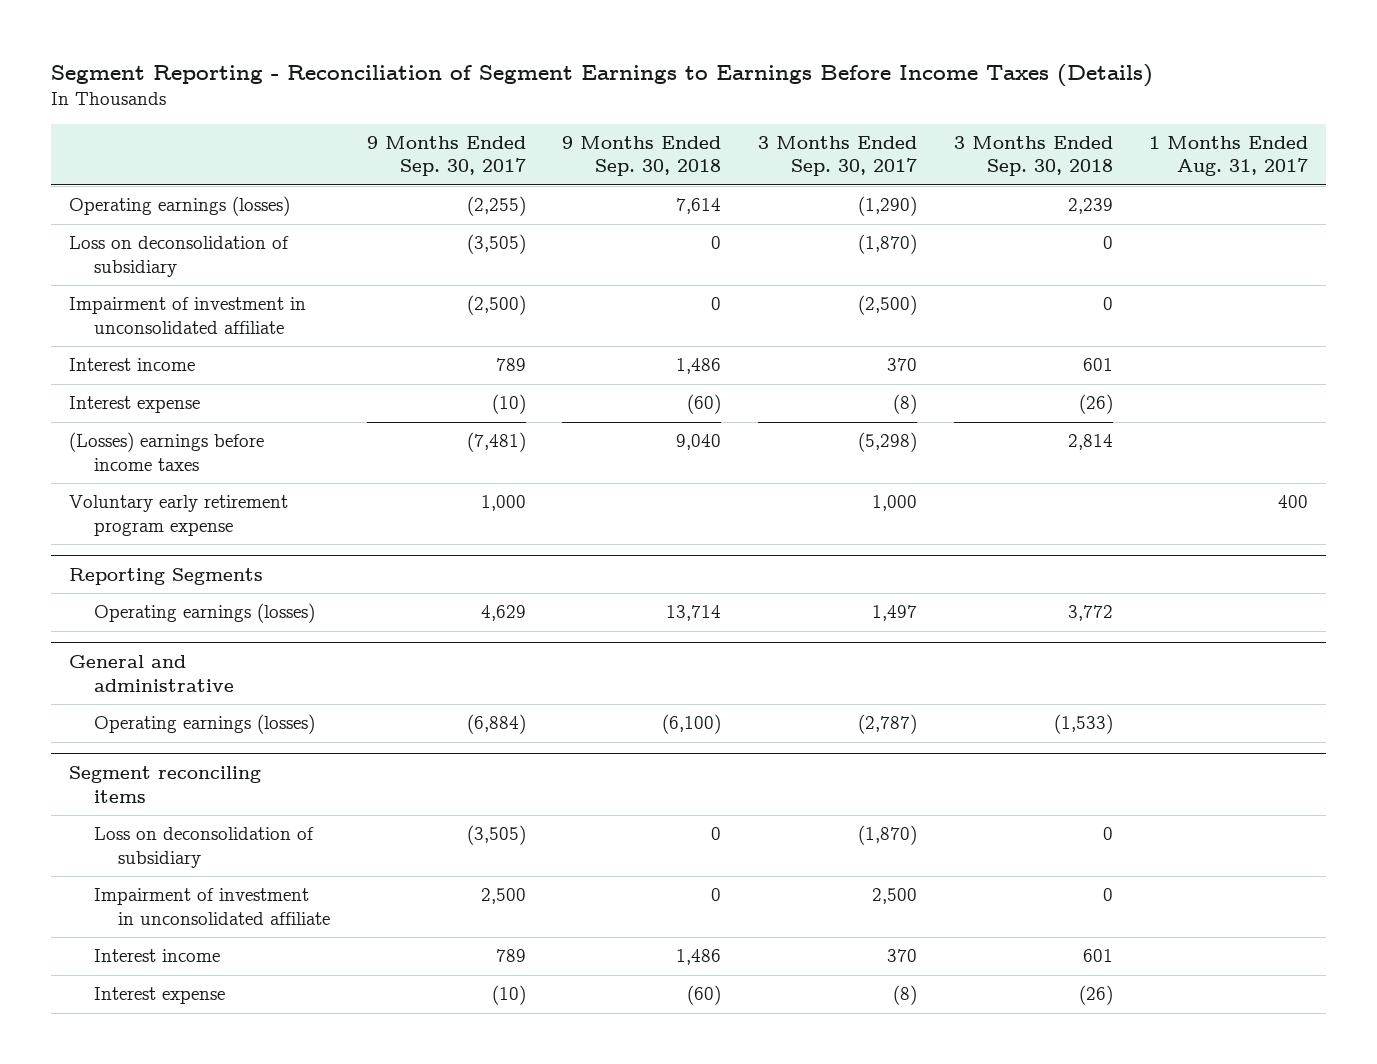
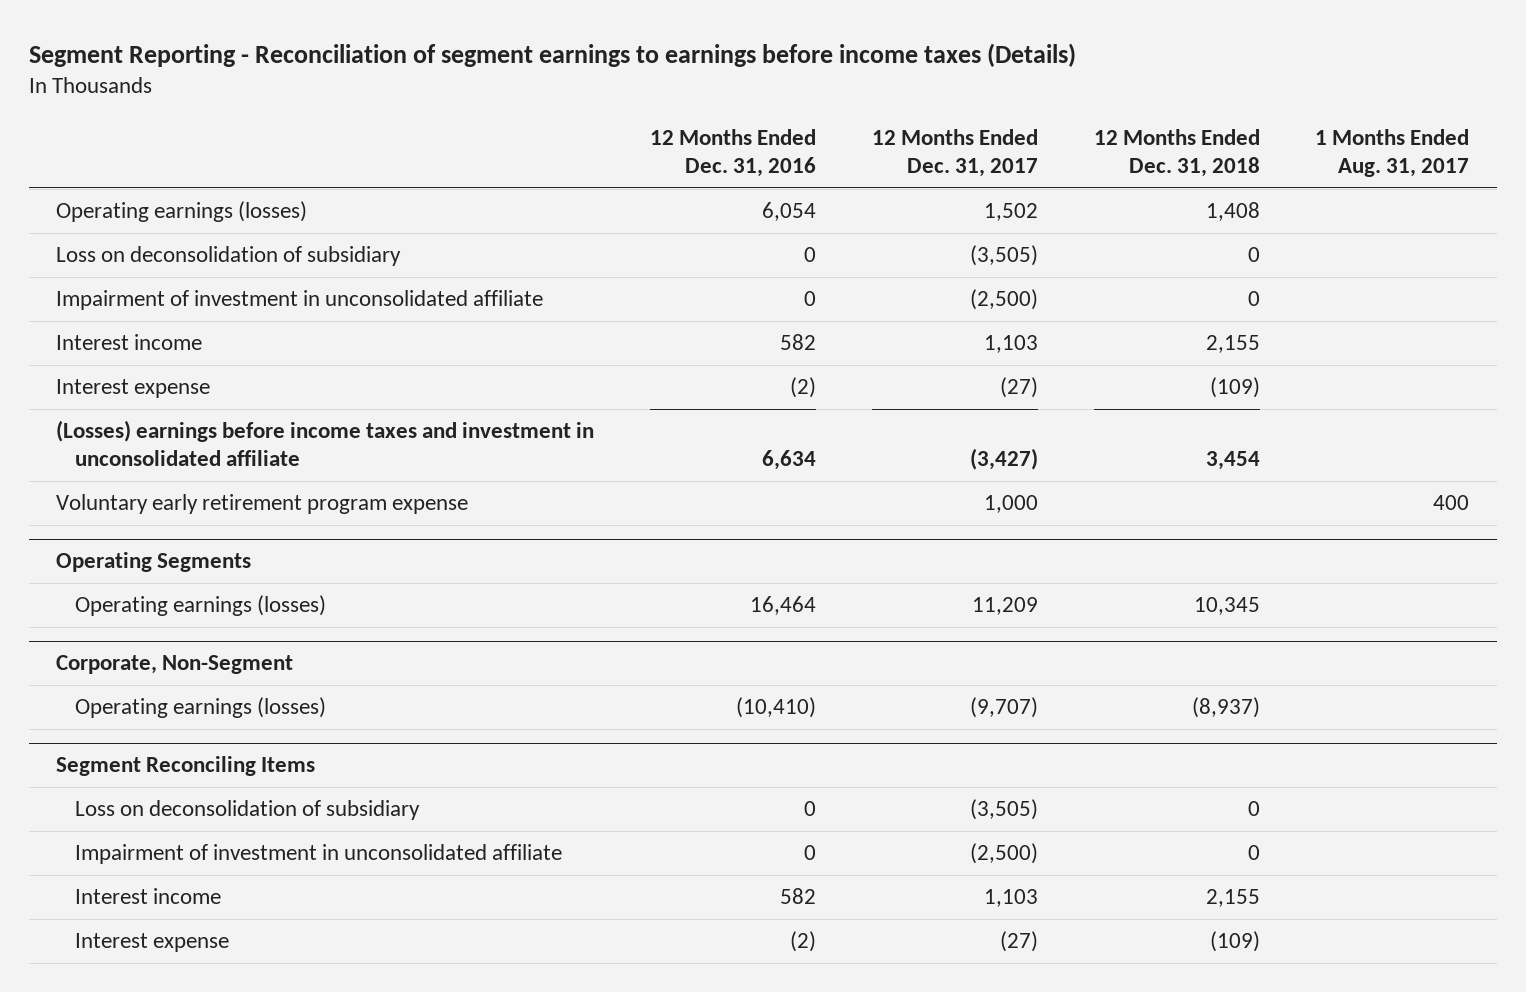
[50,63,1153,87] Segment Reporting - Reconciliation of Segment Earnings to Earnings Before Income Taxes (Details) -> [28,43,1076,68] Segment Reporting - Reconciliation of segment earnings to earnings before income taxes (Details)
[366,135,526,177] 9 Months Ended Sep. 30, 2017 -> none
[562,135,722,177] 9 Months Ended Sep. 30, 2018 -> none
[757,135,917,177] 3 Months Ended Sep. 30, 2017 -> none
[953,135,1113,177] 3 Months Ended Sep. 30, 2018 -> none
none -> [650,129,817,178] 12 Months Ended Dec. 31, 2016
none -> [871,129,1038,178] 12 Months Ended Dec. 31, 2017
none -> [1093,129,1260,178] 12 Months Ended Dec. 31, 2018
[69,432,265,471] (Losses) earnings before income taxes -> [56,420,595,467] (Losses) earnings before income taxes and investment in unconsolidated affiliate
[69,568,264,586] Reporting Segments -> [56,552,252,573] Operating Segments
[69,655,234,692] General and administrative -> [56,655,294,675] Corporate, Non-Segment
[69,766,262,803] Segment reconciling items -> [56,756,316,777] Segment Reconciling Items

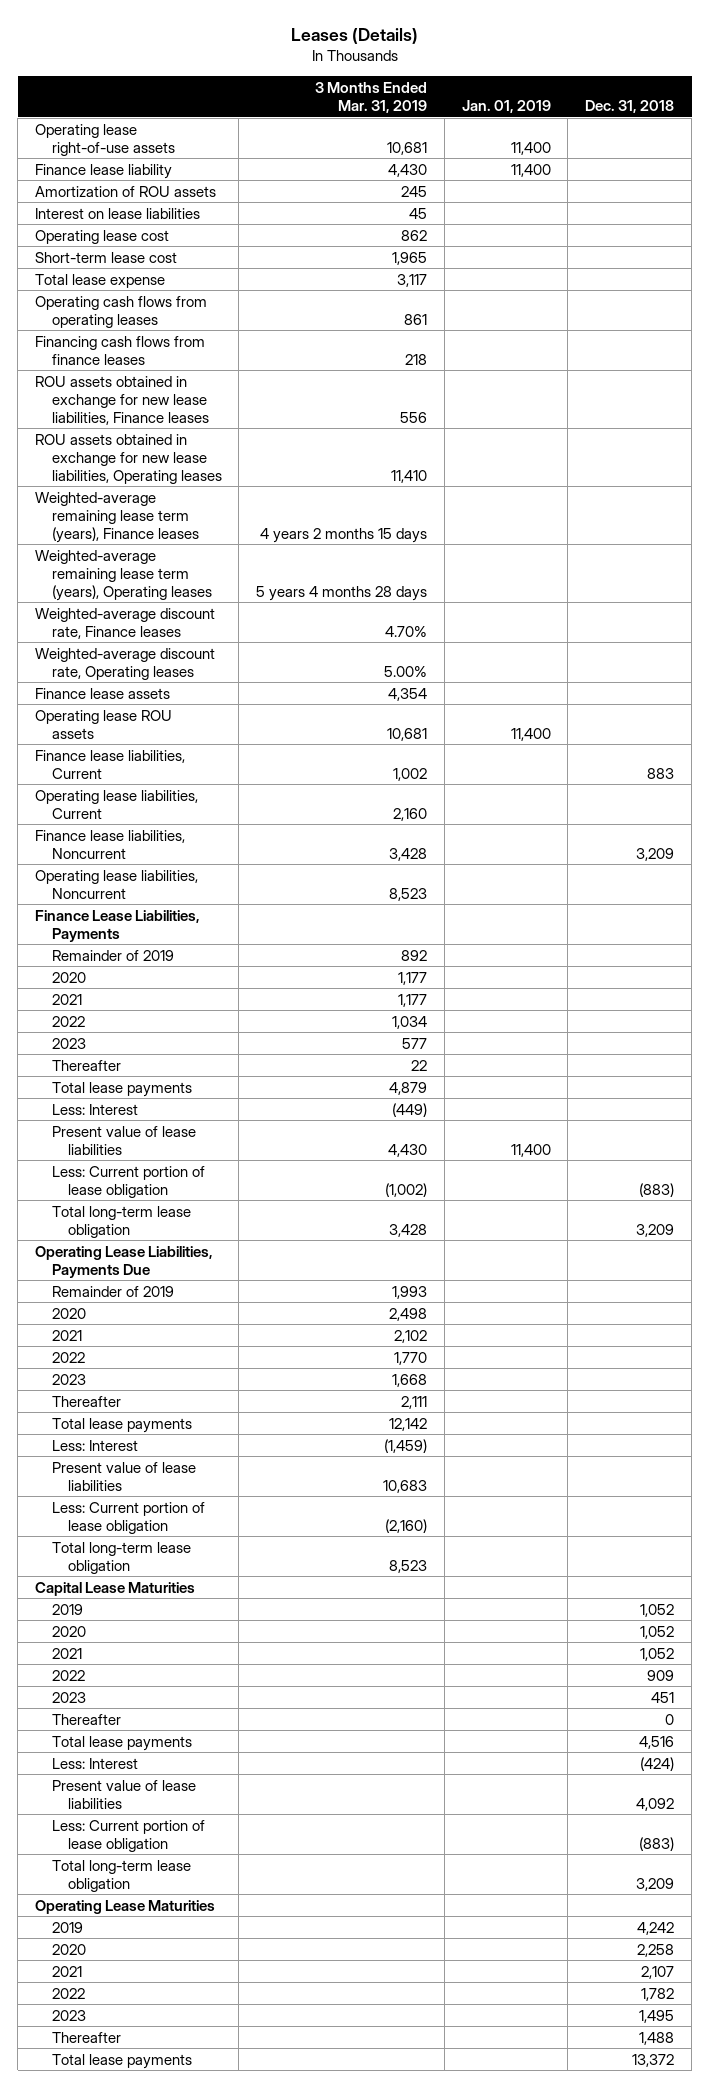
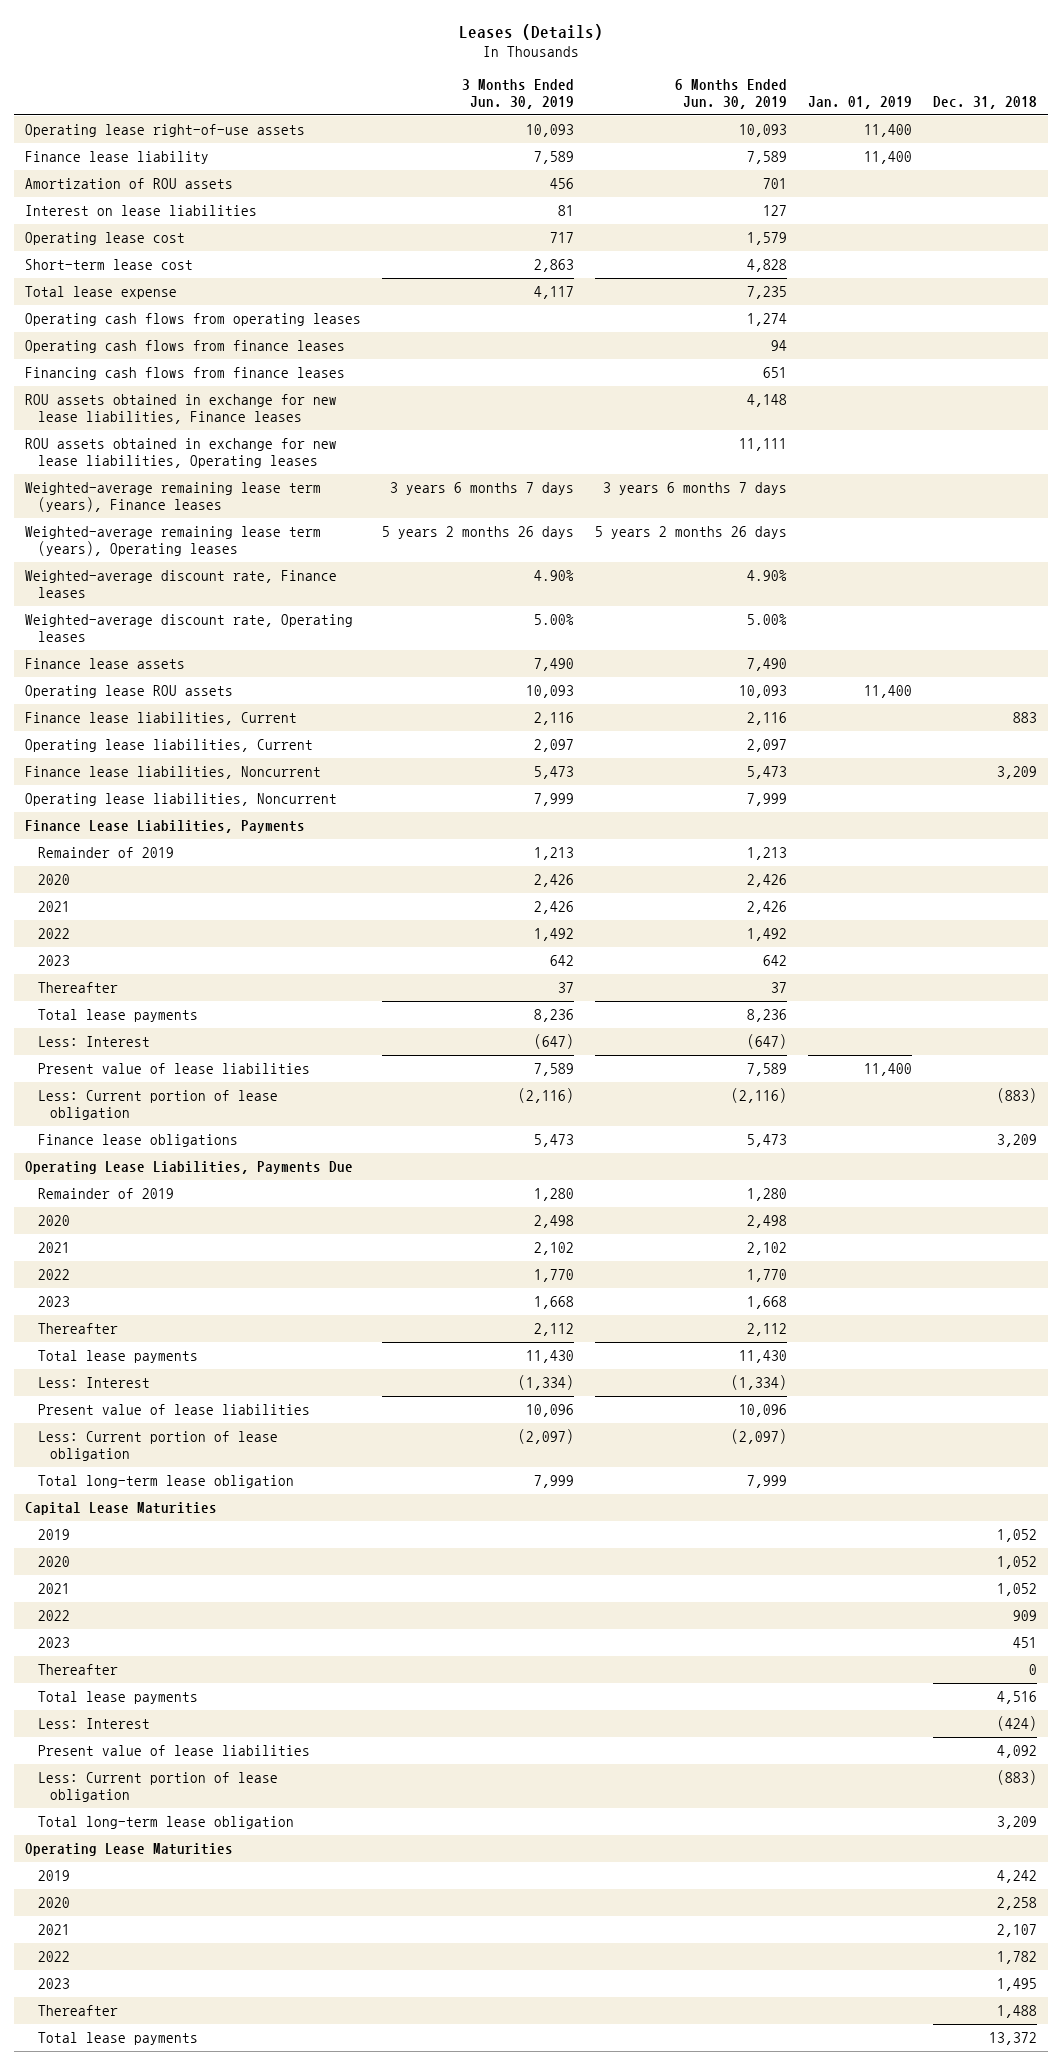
[315,82,428,114] 3 Months Ended Mar. 31, 2019 -> none
none -> [461,78,574,109] 3 Months Ended Jun. 30, 2019
none -> [675,78,788,109] 6 Months Ended Jun. 30, 2019
none -> [24,340,345,354] Operating cash flows from finance leases
[51,1205,191,1238] Total long-term lease obligation -> [37,1134,238,1148] Finance lease obligations

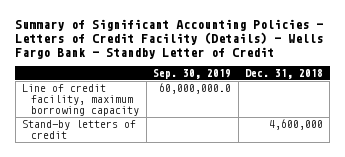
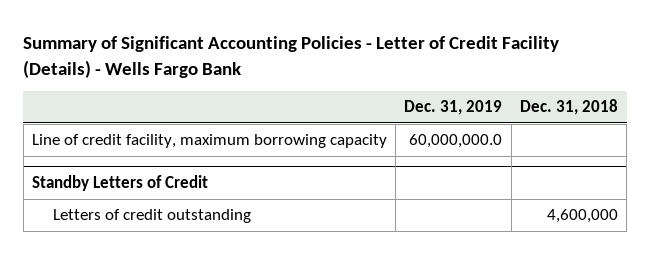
[15,19,324,60] Summary of Significant Accounting Policies - Letters of Credit Facility (Details) - Wells Fargo Bank - Standby Letter of Credit -> [23,35,560,78] Summary of Significant Accounting Policies - Letter of Credit Facility (Details) - Wells Fargo Bank
[153,69,232,80] Sep. 30, 2019 -> none
none -> [404,100,503,116] Dec. 31, 2019
[22,119,137,139] Stand-by letters of credit -> none
none -> [32,174,209,191] Standby Letters of Credit
none -> [53,209,252,224] Letters of credit outstanding

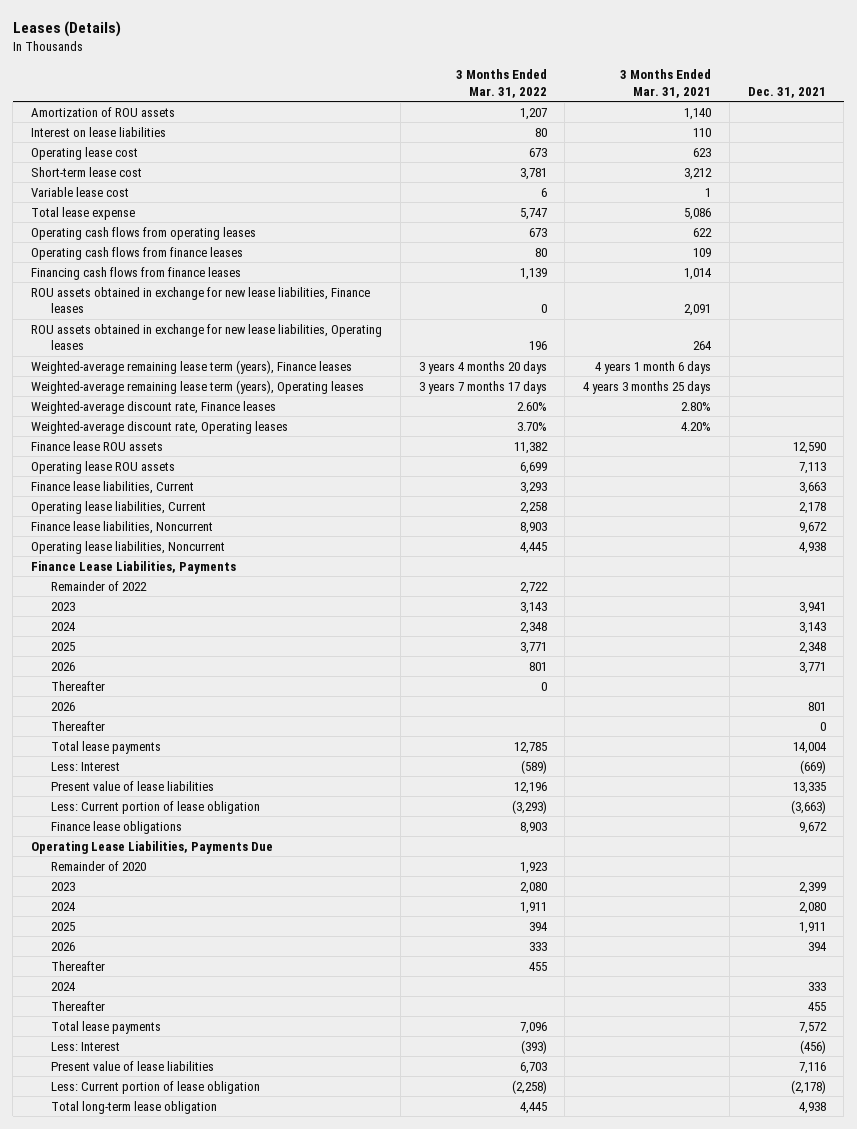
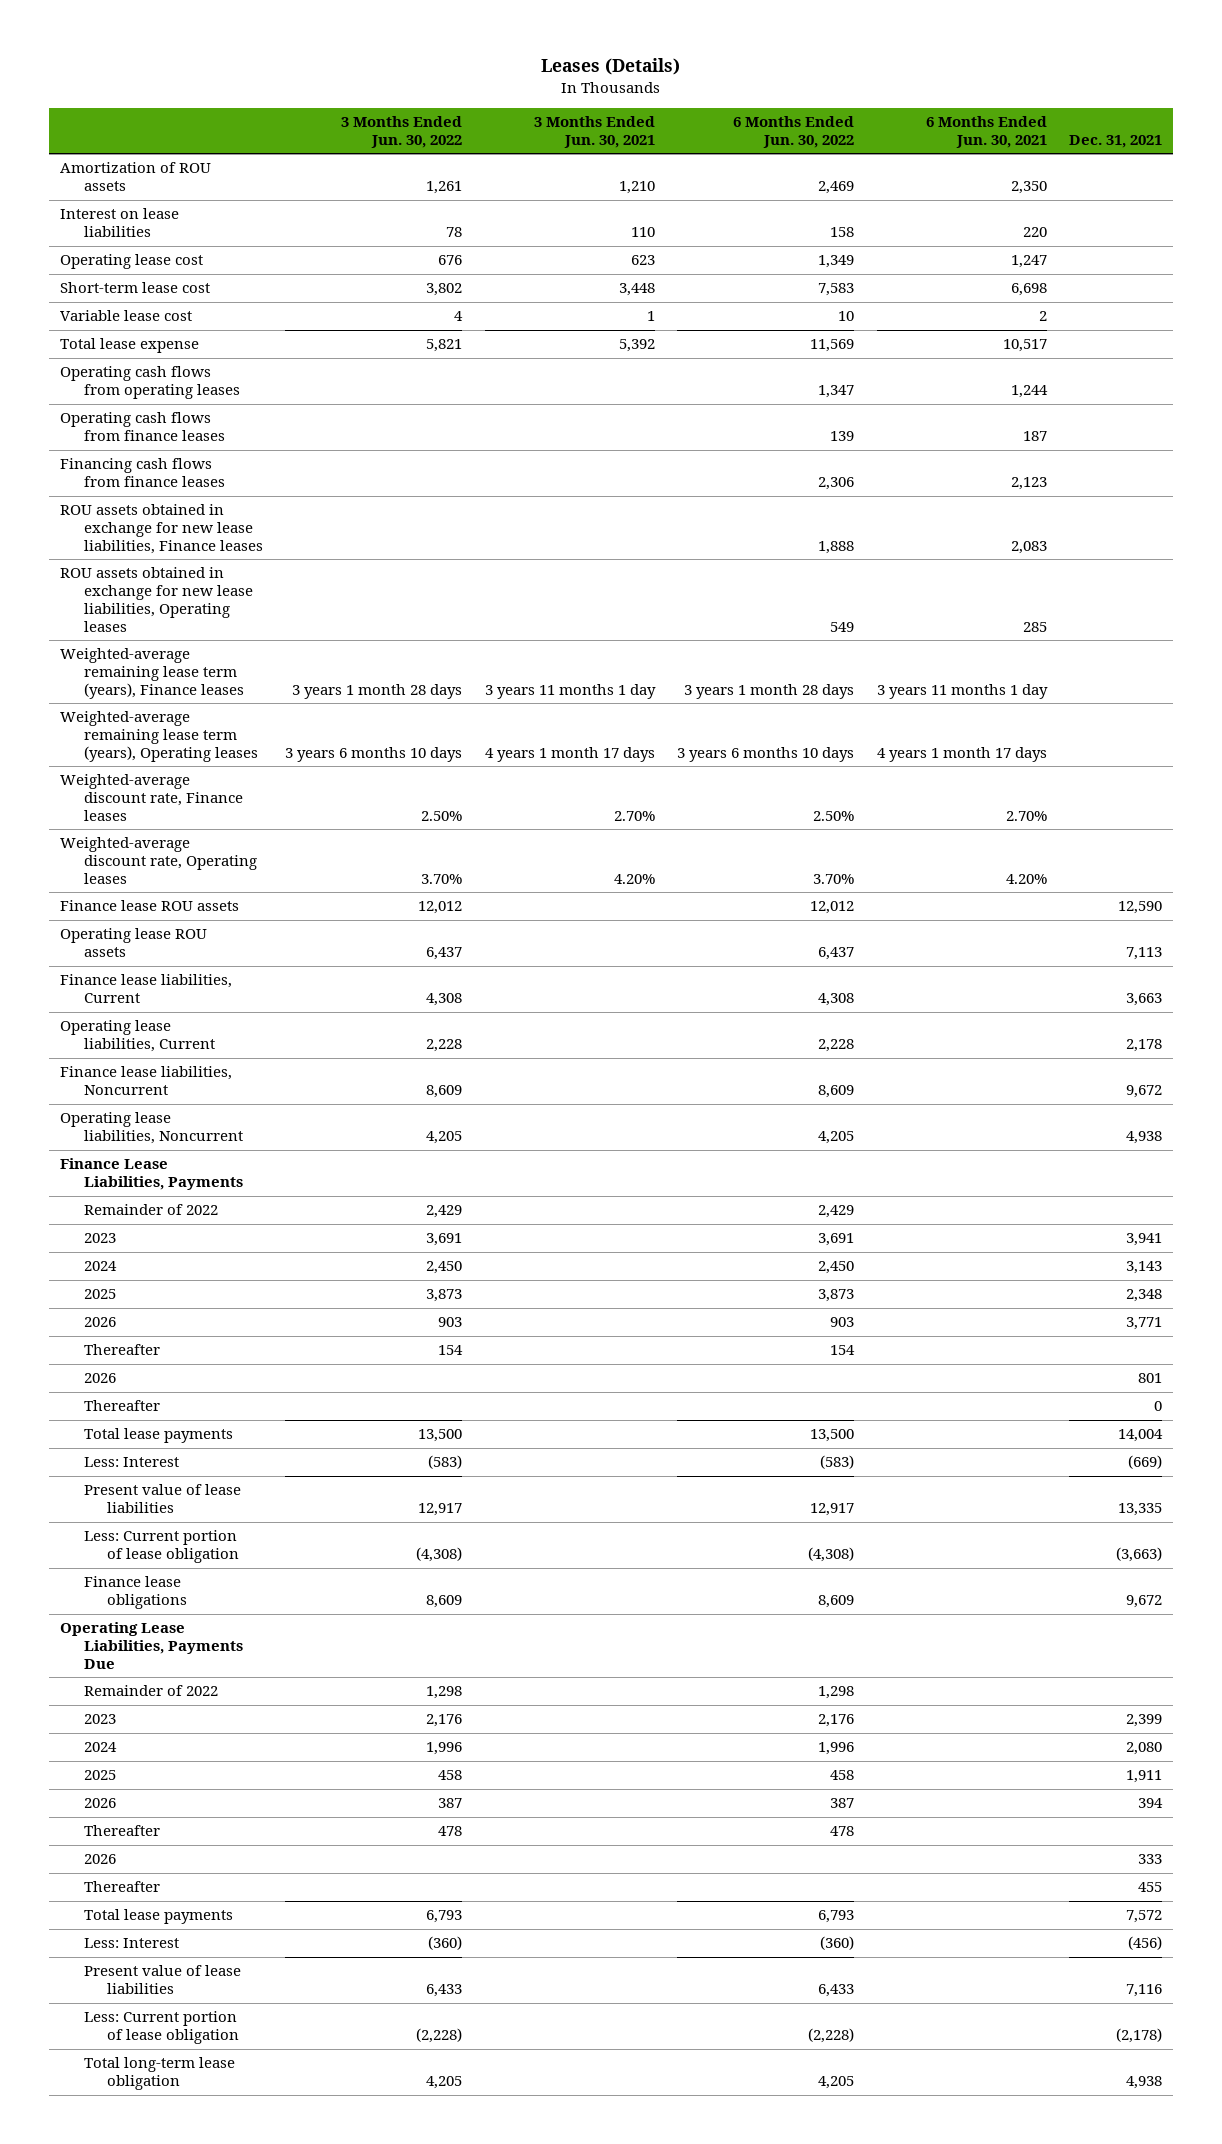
[455,69,547,98] 3 Months Ended Mar. 31, 2022 -> none
[620,69,712,98] 3 Months Ended Mar. 31, 2021 -> none
none -> [341,116,463,149] 3 Months Ended Jun. 30, 2022
none -> [533,116,655,149] 3 Months Ended Jun. 30, 2021
none -> [733,116,855,149] 6 Months Ended Jun. 30, 2022
none -> [925,116,1047,149] 6 Months Ended Jun. 30, 2021
[51,860,147,871] Remainder of 2020 -> [83,1685,218,1697] Remainder of 2022
[51,981,77,991] 2024 -> [83,1854,116,1865] 2026

